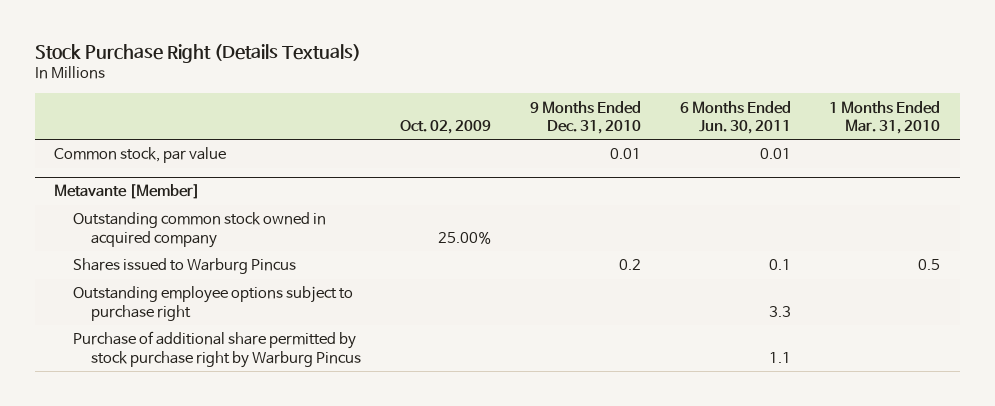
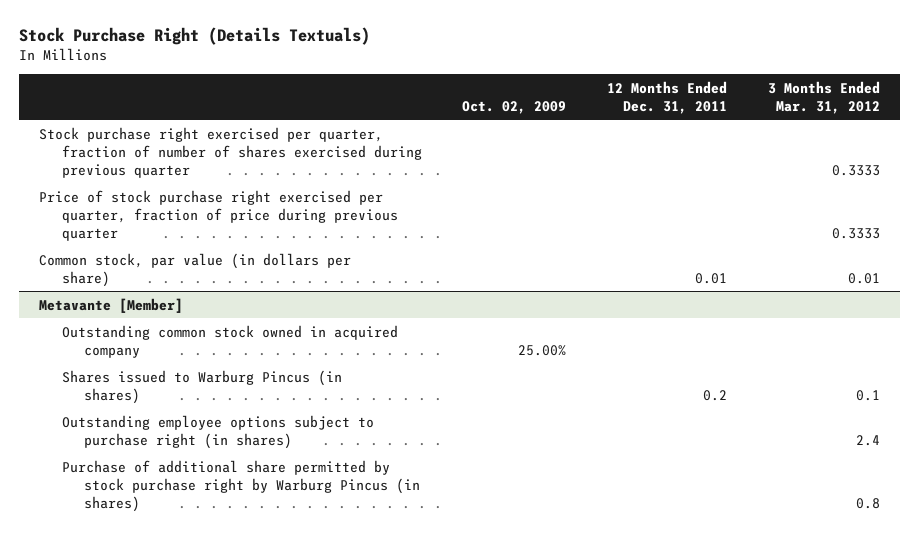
[529,100,641,135] 9 Months Ended Dec. 31, 2010 -> none
[679,100,791,135] 6 Months Ended Jun. 30, 2011 -> none
[829,100,941,135] 1 Months Ended Mar. 31, 2010 -> none
none -> [607,80,728,114] 12 Months Ended Dec. 31, 2011
none -> [767,80,880,114] 3 Months Ended Mar. 31, 2012
none -> [39,126,422,178] Stock purchase right exercised per quarter, fraction of number of shares exercised during previous quarter
none -> [39,189,398,241] Price of stock purchase right exercised per quarter, fraction of price during previous quarter
[54,147,227,164] Common stock, par value -> [39,252,352,287] Common stock, par value (in dollars per share)
[72,258,296,275] Shares issued to Warburg Pincus -> [61,369,342,404] Shares issued to Warburg Pincus (in shares)
[72,286,353,321] Outstanding employee options subject to purchase right -> [61,414,374,449] Outstanding employee options subject to purchase right (in shares)
[72,331,362,368] Purchase of additional share permitted by stock purchase right by Warburg Pincus -> [61,459,420,512] Purchase of additional share permitted by stock purchase right by Warburg Pincus (in shares)

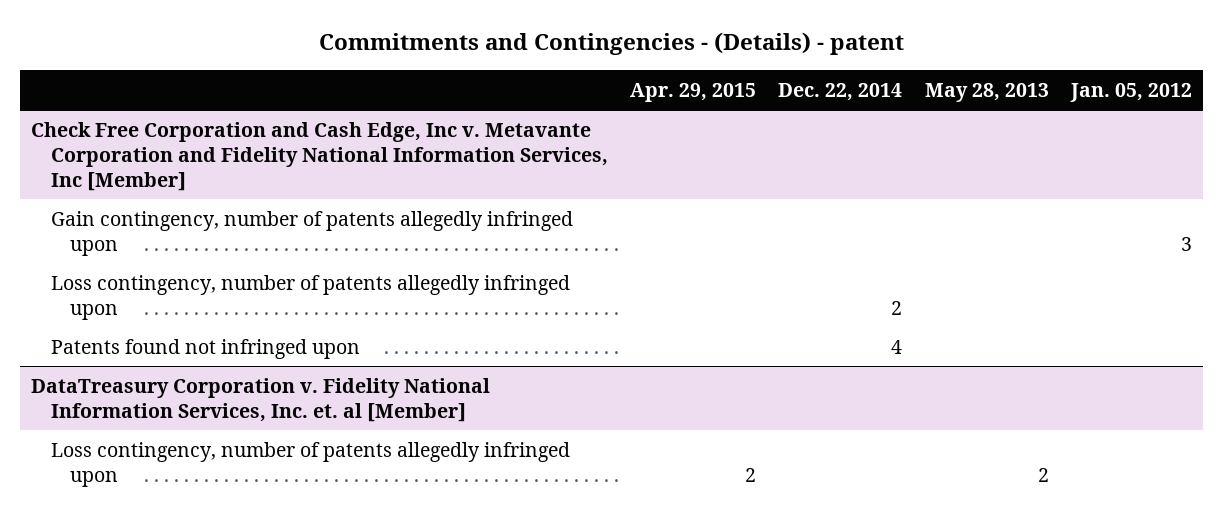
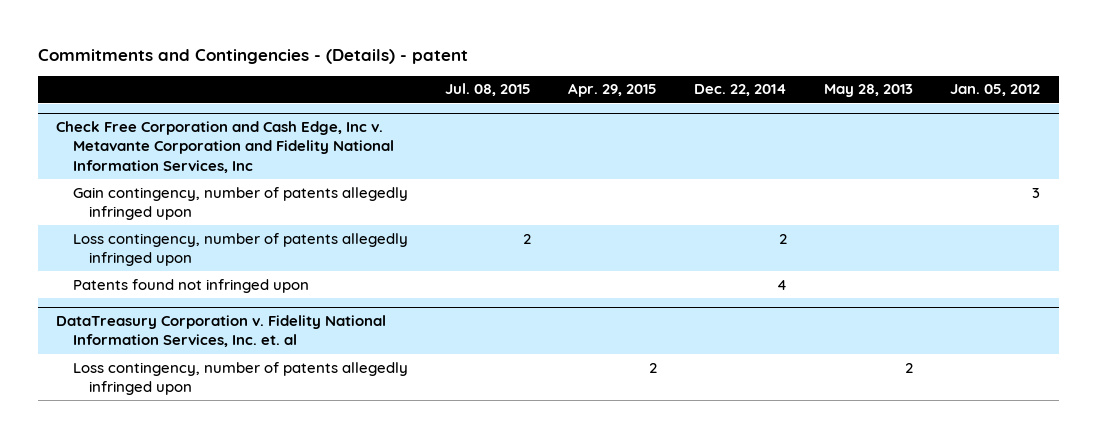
none -> [444,83,531,97] Jul. 08, 2015
[31,121,608,191] Check Free Corporation and Cash Edge, Inc v. Metavante Corporation and Fidelity National Information Services, Inc [Member] -> [56,121,394,173] Check Free Corporation and Cash Edge, Inc v. Metavante Corporation and Fidelity National Information Services, Inc
[31,377,491,422] DataTreasury Corporation v. Fidelity National Information Services, Inc. et. al [Member] -> [56,315,387,348] DataTreasury Corporation v. Fidelity National Information Services, Inc. et. al

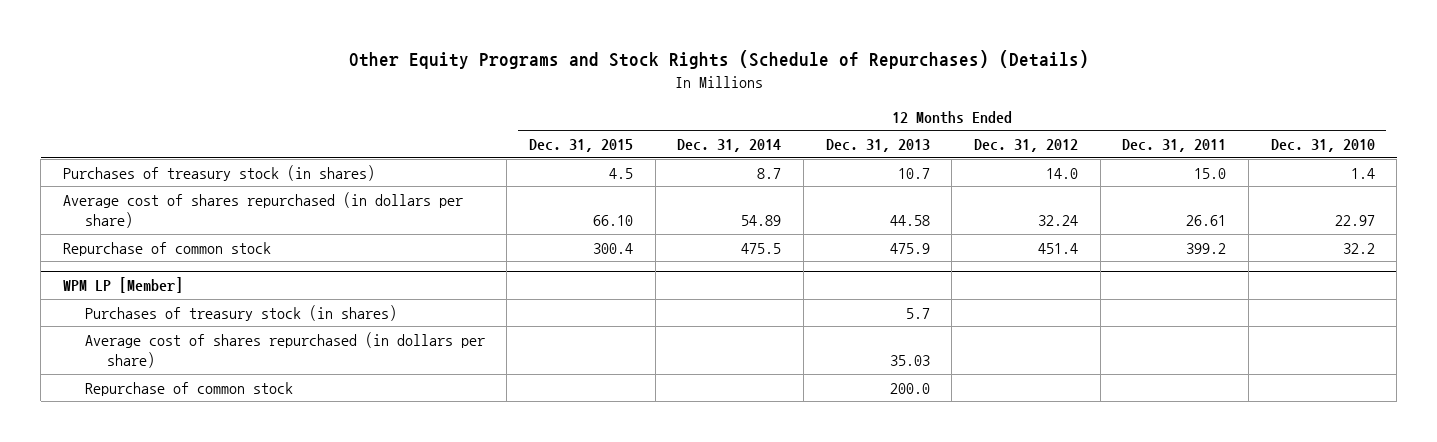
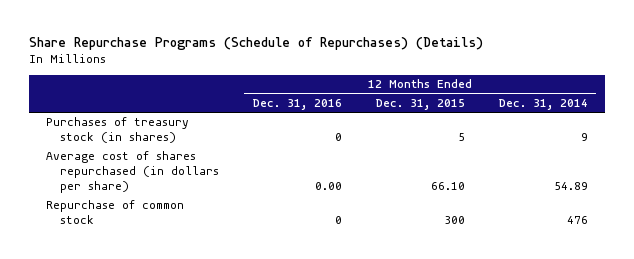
[348,50,1089,70] Other Equity Programs and Stock Rights (Schedule of Repurchases) (Details) -> [29,37,484,51] Share Repurchase Programs (Schedule of Repurchases) (Details)
[825,139,930,153] Dec. 31, 2013 -> none
[974,139,1079,153] Dec. 31, 2012 -> none
[1122,139,1227,153] Dec. 31, 2011 -> none
[1270,139,1375,153] Dec. 31, 2010 -> none
none -> [252,99,342,111] Dec. 31, 2016
[608,167,633,179] 4.5 -> [457,133,465,142] 5
[757,167,782,179] 8.7 -> [580,133,588,142] 9
[62,276,183,293] WPM LP [Member] -> none
[84,304,397,321] Purchases of treasury stock (in shares) -> none
[84,331,485,368] Average cost of shares repurchased (in dollars per share) -> none
[84,381,293,396] Repurchase of common stock -> none
[592,242,633,254] 300.4 -> [443,216,465,225] 300
[741,242,782,254] 475.5 -> [566,216,588,225] 476

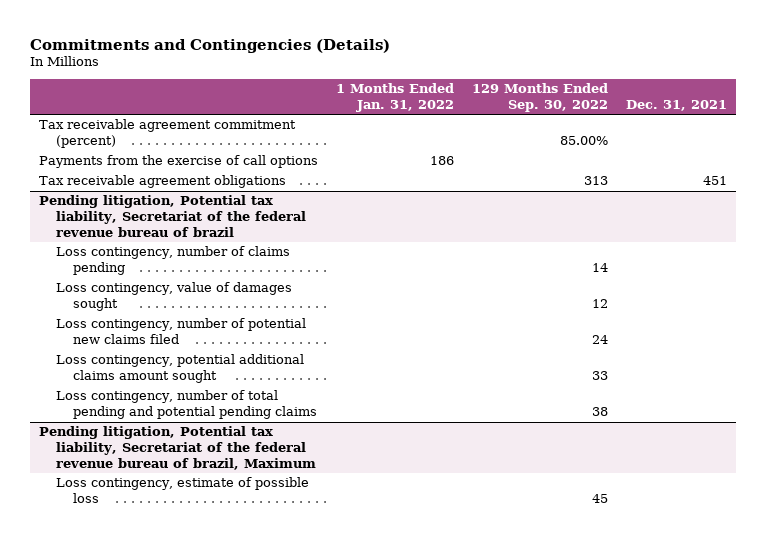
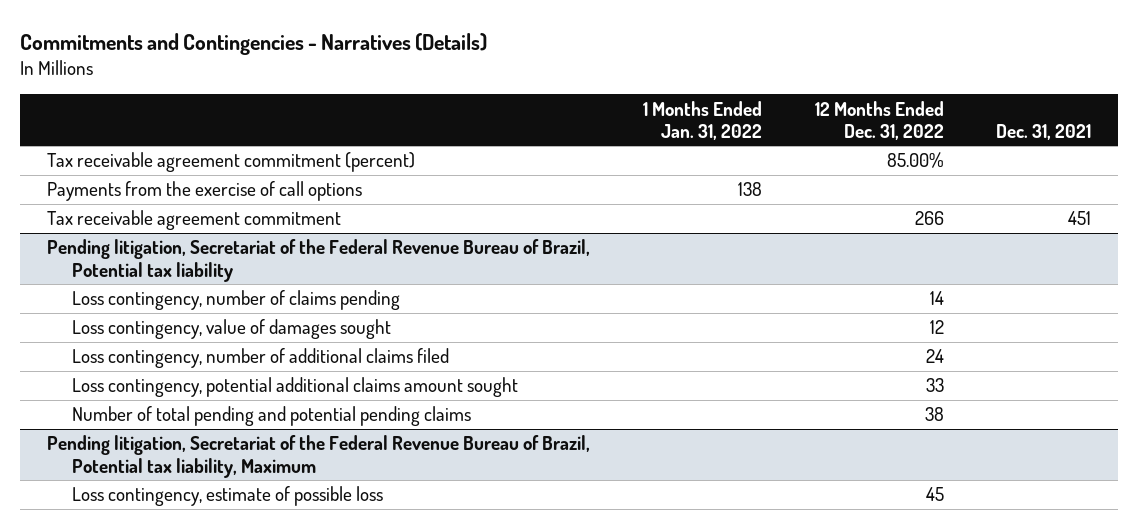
[30,38,391,53] Commitments and Contingencies (Details) -> [20,32,488,55] Commitments and Contingencies - Narratives (Details)
[471,83,608,113] 129 Months Ended Sep. 30, 2022 -> none
none -> [814,100,944,140] 12 Months Ended Dec. 31, 2022
[430,156,455,166] 186 -> [737,182,762,197] 138
[39,175,287,189] Tax receivable agreement obligations -> [46,210,341,231] Tax receivable agreement commitment
[39,195,307,237] Pending litigation, Potential tax liability, Secretariat of the federal revenue bureau of brazil -> [46,239,590,282] Pending litigation, Secretariat of the Federal Revenue Bureau of Brazil, Potential tax liability
[56,318,307,345] Loss contingency, number of potential new claims filed -> [71,348,449,369] Loss contingency, number of additional claims filed
[56,390,318,420] Loss contingency, number of total pending and potential pending claims -> [71,406,471,427] Number of total pending and potential pending claims
[39,426,317,470] Pending litigation, Potential tax liability, Secretariat of the federal revenue bureau of brazil, Maximum -> [46,435,590,478] Pending litigation, Secretariat of the Federal Revenue Bureau of Brazil, Potential tax liability, Maximum

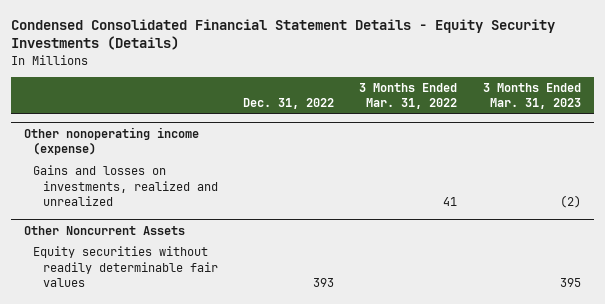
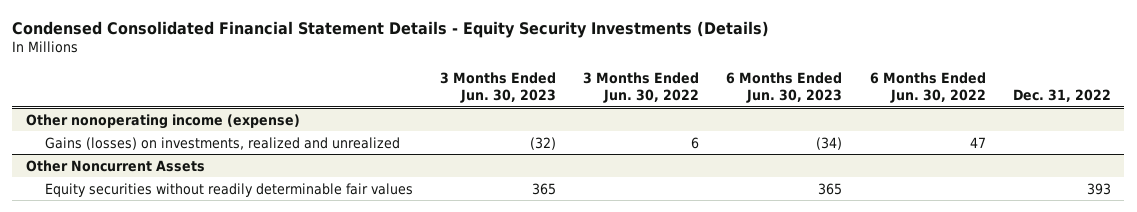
[359,82,458,110] 3 Months Ended Mar. 31, 2022 -> none
[482,82,581,110] 3 Months Ended Mar. 31, 2023 -> none
none -> [439,71,556,104] 3 Months Ended Jun. 30, 2023
none -> [583,71,700,104] 3 Months Ended Jun. 30, 2022
none -> [726,71,843,104] 6 Months Ended Jun. 30, 2023
none -> [869,71,986,104] 6 Months Ended Jun. 30, 2022
[33,165,218,207] Gains and losses on investments, realized and unrealized -> [44,136,400,150] Gains (losses) on investments, realized and unrealized

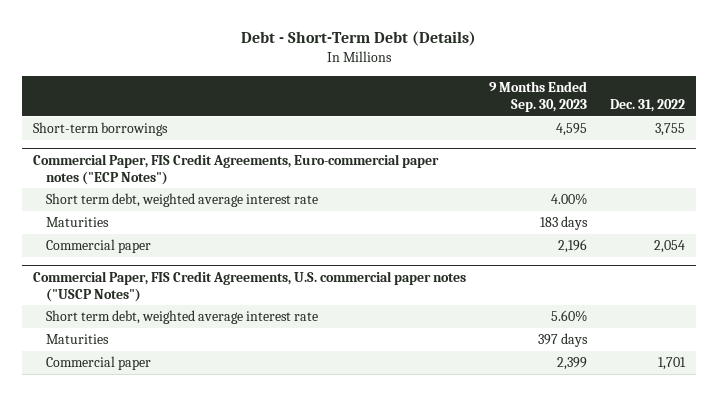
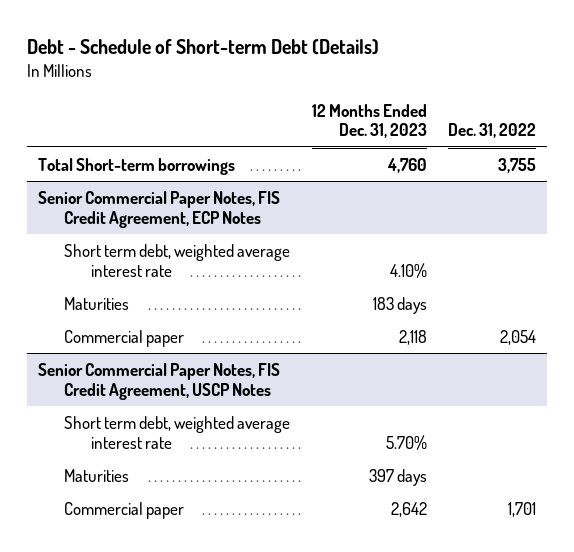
[241,31,477,47] Debt - Short-Term Debt (Details) -> [26,38,379,55] Debt - Schedule of Short-term Debt (Details)
[489,80,588,112] 9 Months Ended Sep. 30, 2023 -> none
none -> [311,103,427,139] 12 Months Ended Dec. 31, 2023
[33,122,169,137] Short-term borrowings -> [37,157,235,175] Total Short-term borrowings
[33,153,440,185] Commercial Paper, FIS Credit Agreements, Euro-commercial paper notes ("ECP Notes") -> [37,190,280,228] Senior Commercial Paper Notes, FIS Credit Agreement, ECP Notes
[33,270,467,302] Commercial Paper, FIS Credit Agreements, U.S. commercial paper notes ("USCP Notes") -> [37,362,280,400] Senior Commercial Paper Notes, FIS Credit Agreement, USCP Notes

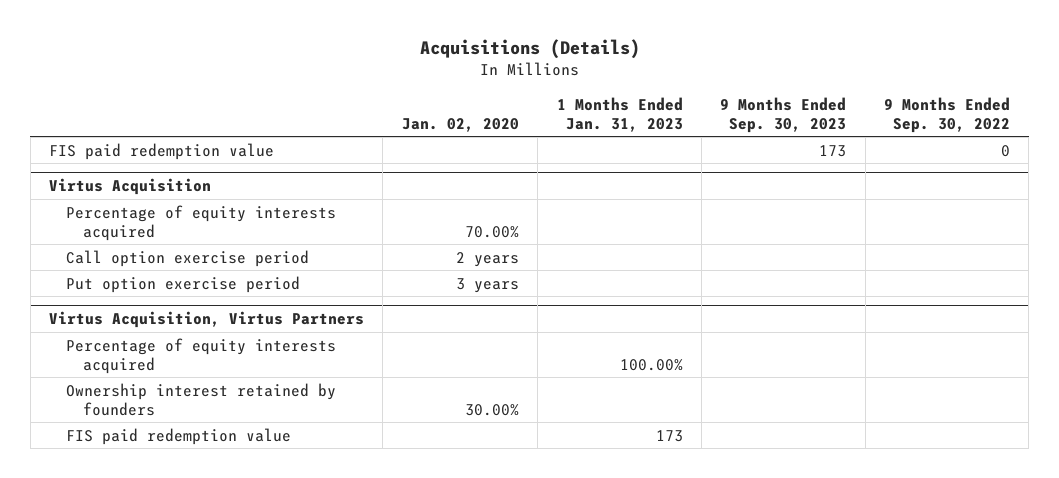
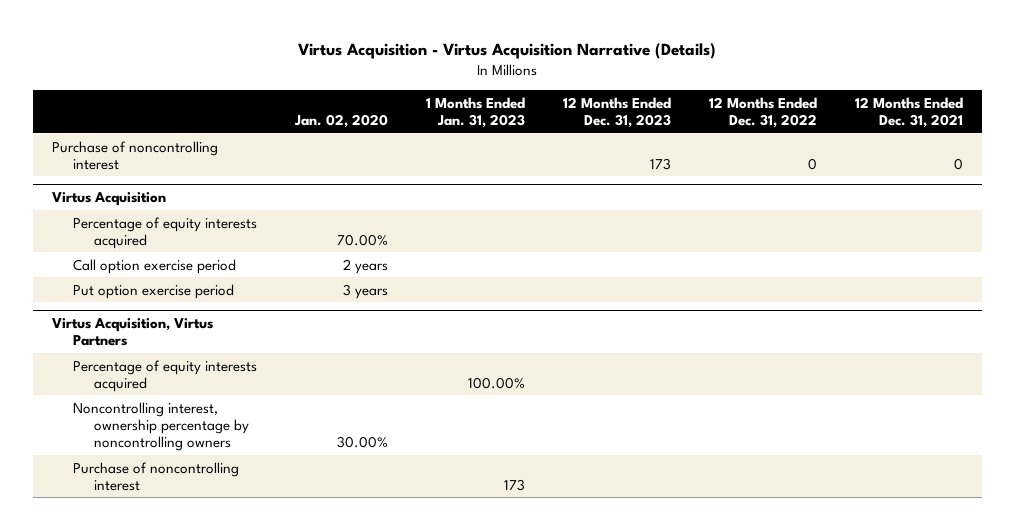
[419,39,640,60] Acquisitions (Details) -> [298,43,717,60] Virtus Acquisition - Virtus Acquisition Narrative (Details)
[720,96,847,133] 9 Months Ended Sep. 30, 2023 -> none
[883,96,1010,133] 9 Months Ended Sep. 30, 2022 -> none
none -> [562,96,671,128] 12 Months Ended Dec. 31, 2023
none -> [708,96,817,128] 12 Months Ended Dec. 31, 2022
none -> [854,96,963,128] 12 Months Ended Dec. 31, 2021
[49,142,275,160] FIS paid redemption value -> [51,140,218,170] Purchase of noncontrolling interest
[65,382,336,416] Ownership interest retained by founders -> [72,401,249,451] Noncontrolling interest, ownership percentage by noncontrolling owners
[65,427,291,445] FIS paid redemption value -> [72,461,239,491] Purchase of noncontrolling interest

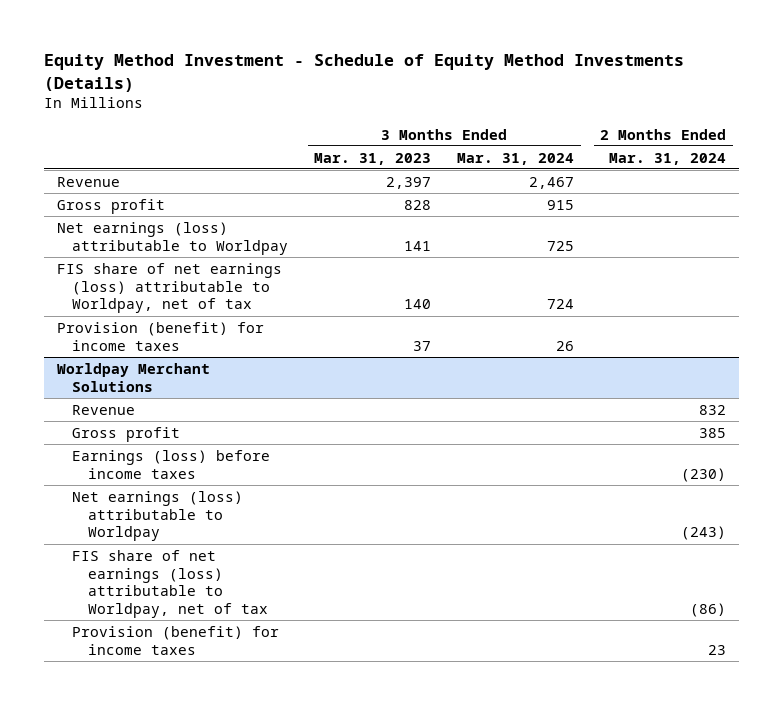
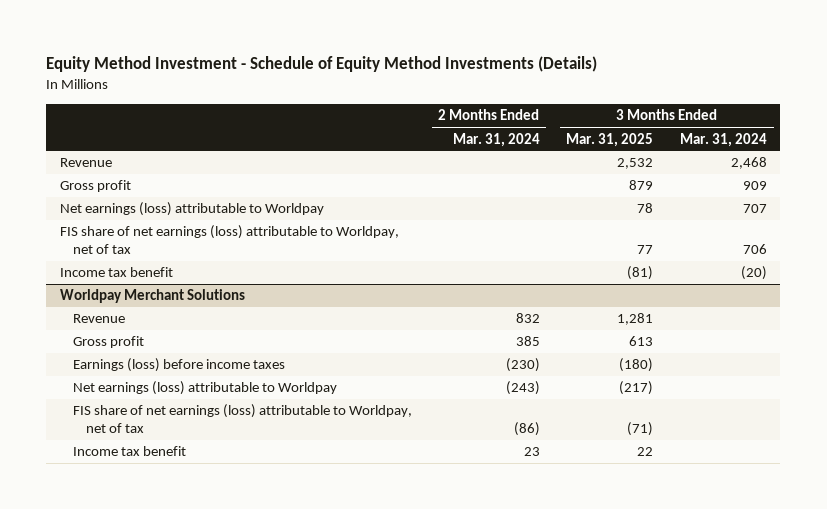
[314,152,432,165] Mar. 31, 2023 -> none
none -> [566,132,654,147] Mar. 31, 2025
[529,176,575,189] 2,467 -> [731,157,768,170] 2,468
[547,199,575,210] 915 -> [743,181,768,191] 909
[547,240,575,251] 725 -> [743,204,768,214] 707
[547,299,575,310] 724 -> [743,244,768,255] 706
[56,321,264,351] Provision (benefit) for income taxes -> [59,267,173,278] Income tax benefit
[556,340,575,351] 26 -> [741,266,768,281] (20)
[72,625,280,655] Provision (benefit) for income taxes -> [72,446,186,457] Income tax benefit

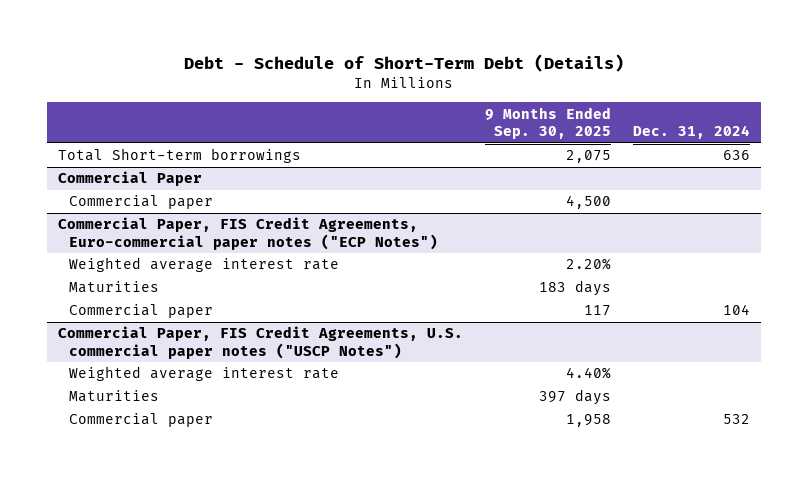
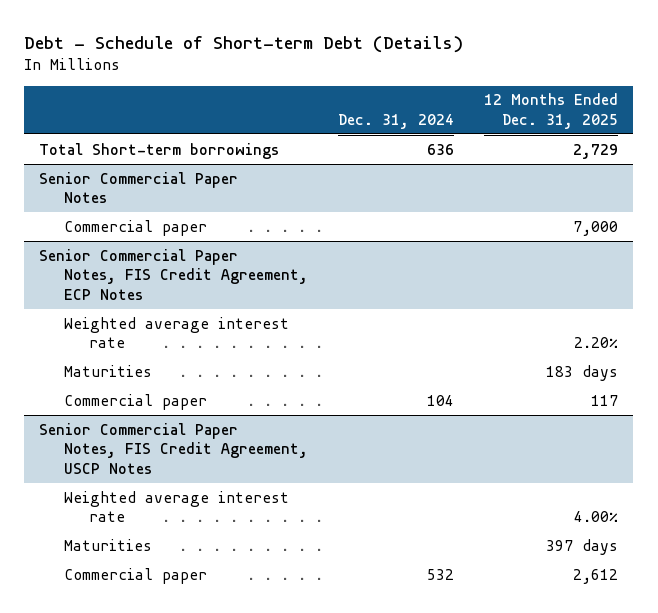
[183,54,624,73] Debt - Schedule of Short-Term Debt (Details) -> [24,35,464,53] Debt - Schedule of Short-term Debt (Details)
[484,106,611,140] 9 Months Ended Sep. 30, 2025 -> none
none -> [484,93,619,129] 12 Months Ended Dec. 31, 2025
[57,171,202,187] Commercial Paper -> [39,171,239,204] Senior Commercial Paper Notes
[57,217,438,250] Commercial Paper, FIS Credit Agreements, Euro-commercial paper notes ("ECP Notes") -> [39,248,309,301] Senior Commercial Paper Notes, FIS Credit Agreement, ECP Notes
[57,326,463,359] Commercial Paper, FIS Credit Agreements, U.S. commercial paper notes ("USCP Notes") -> [39,422,309,475] Senior Commercial Paper Notes, FIS Credit Agreement, USCP Notes

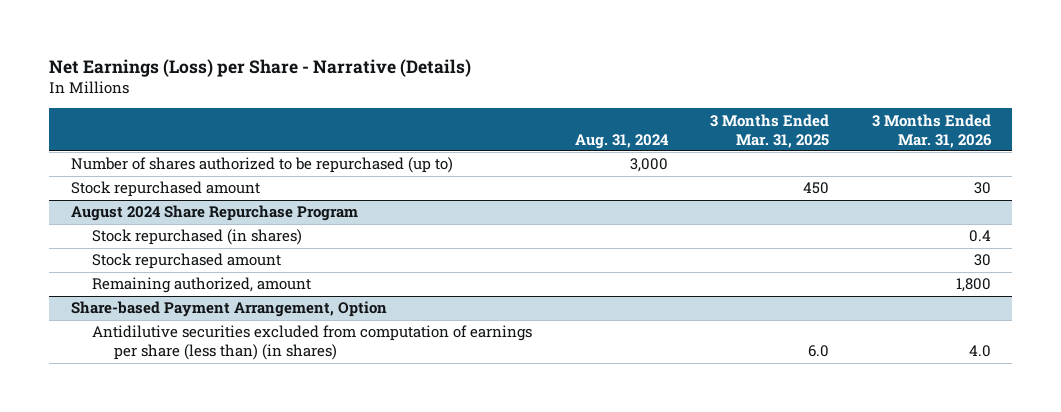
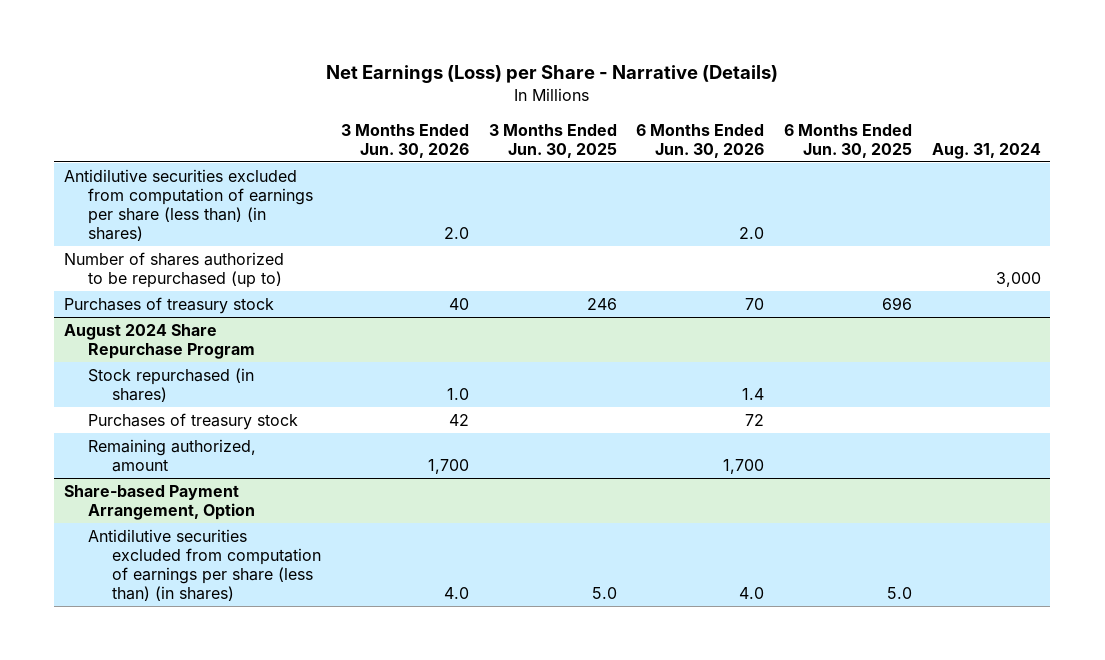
[710,113,830,148] 3 Months Ended Mar. 31, 2025 -> none
[871,113,992,148] 3 Months Ended Mar. 31, 2026 -> none
none -> [340,123,469,158] 3 Months Ended Jun. 30, 2026
none -> [488,123,617,158] 3 Months Ended Jun. 30, 2025
none -> [636,123,765,158] 6 Months Ended Jun. 30, 2026
none -> [783,123,912,158] 6 Months Ended Jun. 30, 2025
none -> [64,168,314,241] Antidilutive securities excluded from computation of earnings per share (less than) (in shares)
[70,181,260,198] Stock repurchased amount -> [64,296,275,314] Purchases of treasury stock
[92,253,282,270] Stock repurchased amount -> [88,412,299,430] Purchases of treasury stock

